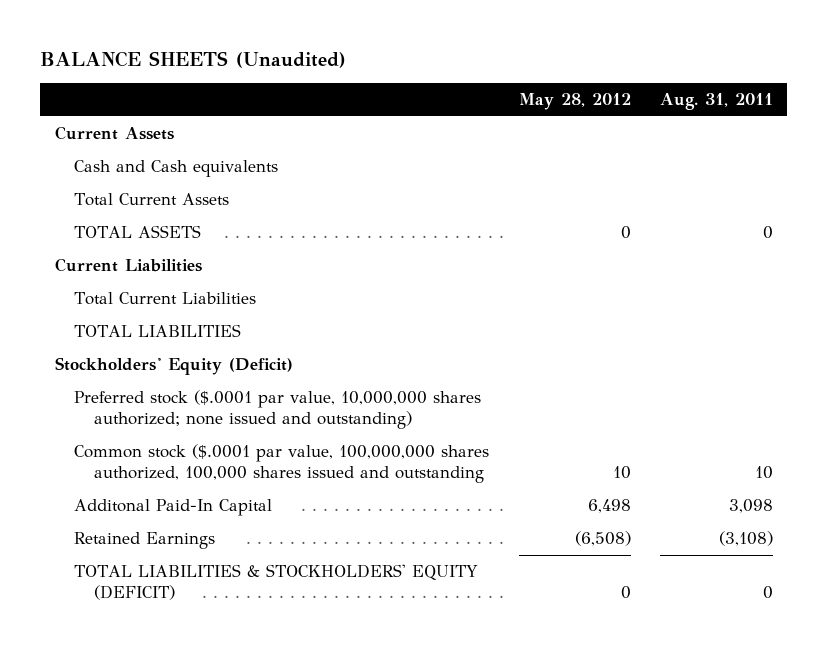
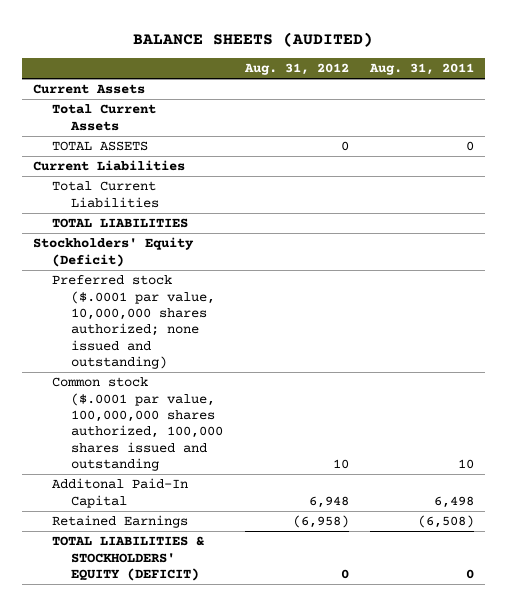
[40,51,347,69] BALANCE SHEETS (Unaudited) -> [133,31,374,47] BALANCE SHEETS (AUDITED)
[518,93,631,111] May 28, 2012 -> none
none -> [243,63,349,76] Aug. 31, 2012
[74,160,279,178] Cash and Cash equivalents -> none
[728,499,773,514] 3,098 -> [433,495,474,508] 6,498
[718,531,773,547] (3,108) -> [417,515,474,529] (6,508)

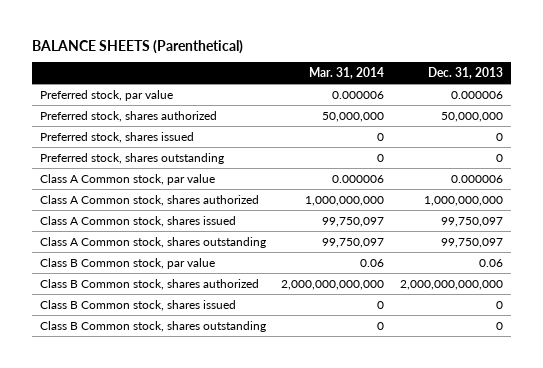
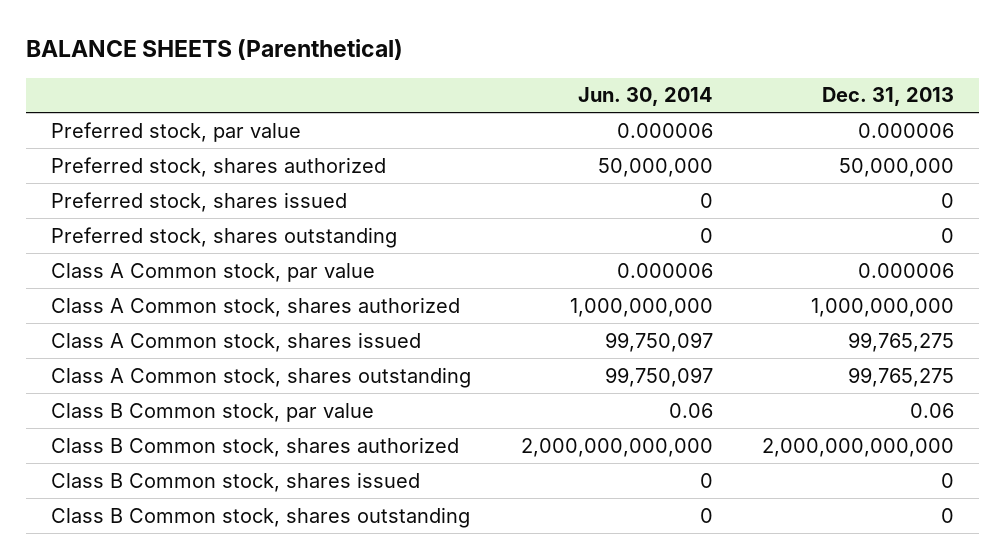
[309,67,385,80] Mar. 31, 2014 -> none
none -> [577,87,713,107] Jun. 30, 2014
[440,216,503,227] 99,750,097 -> [848,331,955,352] 99,765,275
[440,237,503,248] 99,750,097 -> [848,366,955,387] 99,765,275

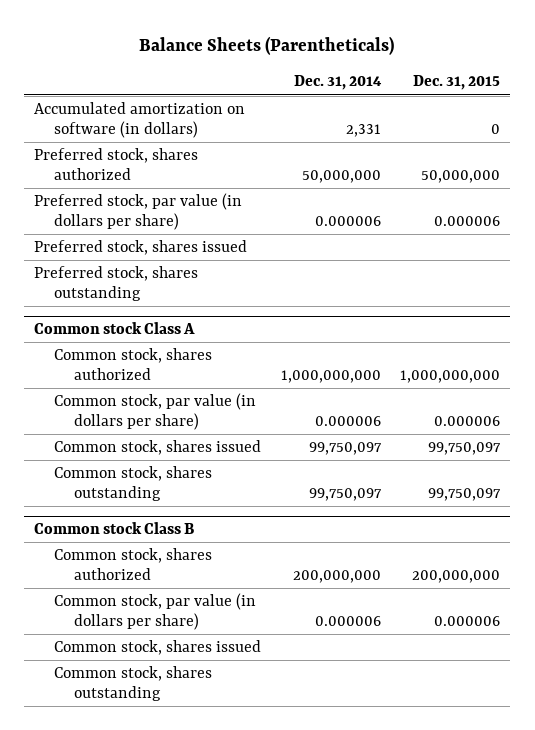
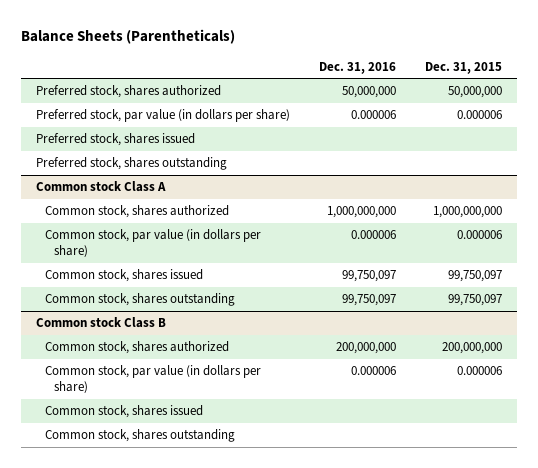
[293,75,382,91] Dec. 31, 2014 -> none
none -> [318,61,396,74] Dec. 31, 2016
[34,101,246,139] Accumulated amortization on software (in dollars) -> none

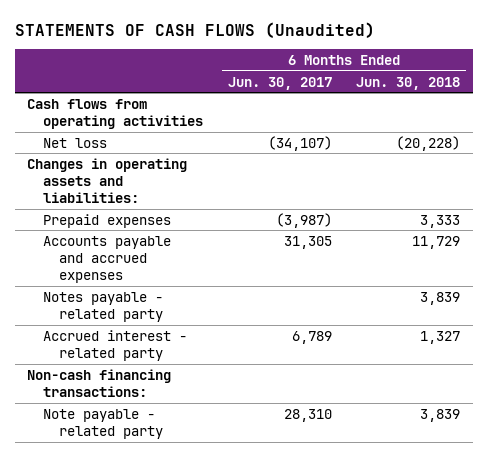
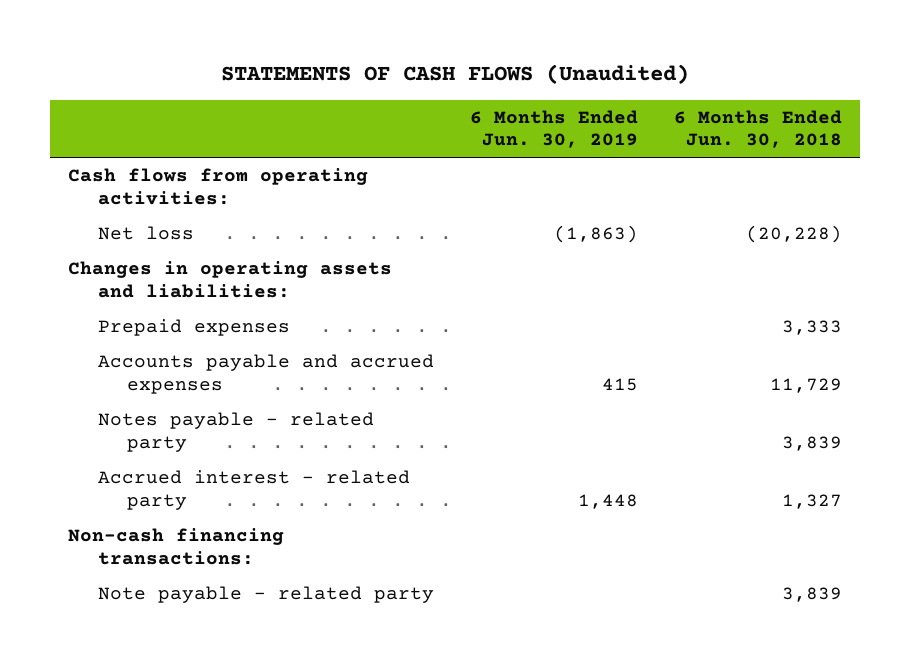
[227,76,332,90] Jun. 30, 2017 -> none
none -> [469,110,638,149] 6 Months Ended Jun. 30, 2019
[26,98,204,129] Cash flows from operating activities -> [68,168,369,205] Cash flows from operating activities:

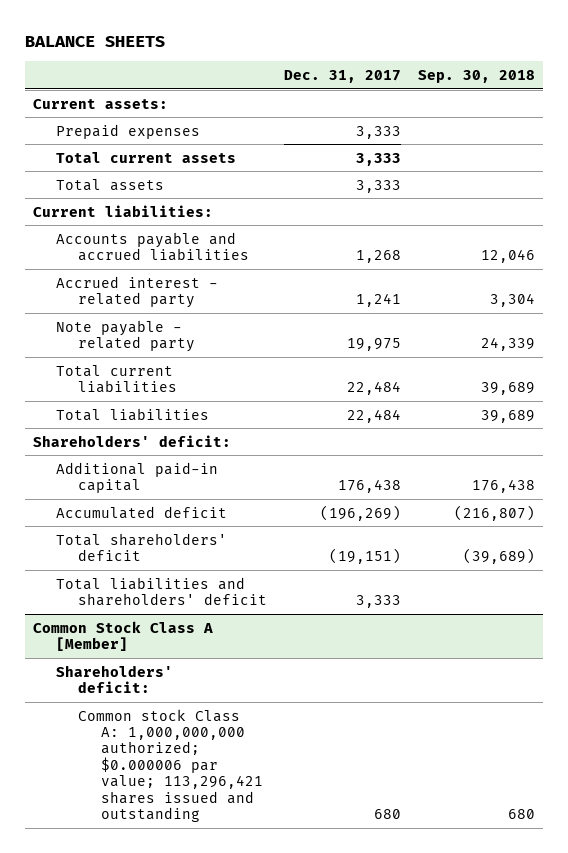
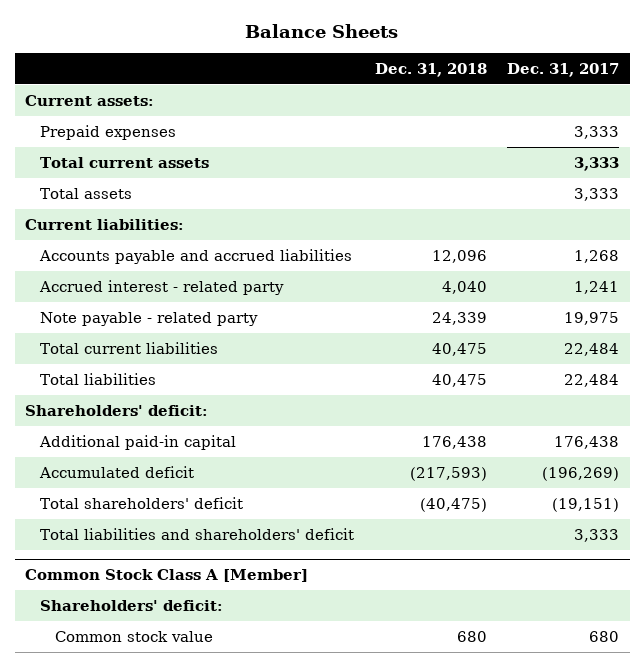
[25,36,166,48] BALANCE SHEETS -> [245,23,399,38] Balance Sheets
[417,69,535,83] Sep. 30, 2018 -> none
none -> [374,62,487,77] Dec. 31, 2018
[78,708,263,823] Common stock Class A: 1,000,000,000 authorized; $0.000006 par value; 113,296,421 shares issued and outstanding -> [55,630,214,642] Common stock value

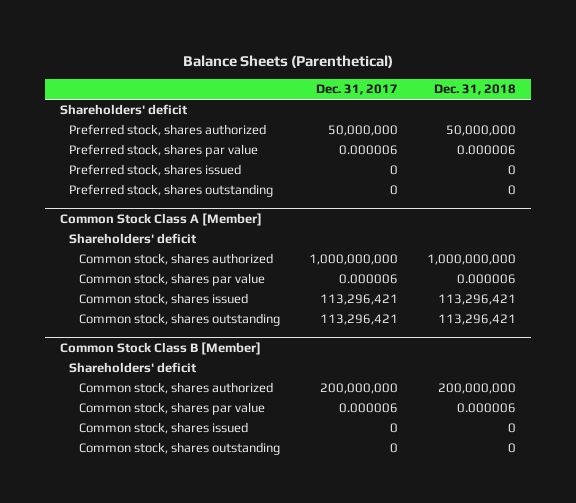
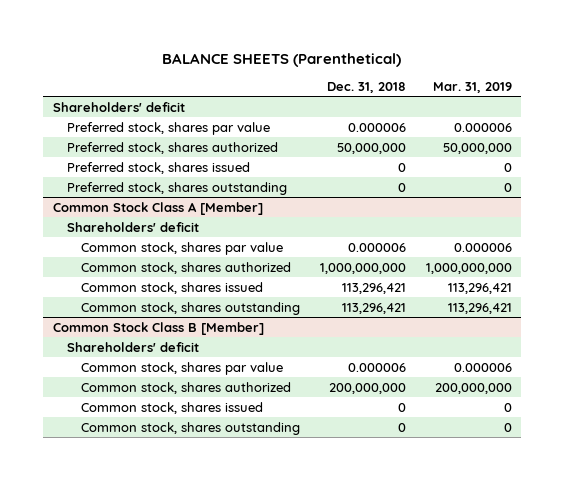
[183,54,394,68] Balance Sheets (Parenthetical) -> [162,52,402,67] BALANCE SHEETS (Parenthetical)
[316,84,399,96] Dec. 31, 2017 -> none
none -> [432,82,512,94] Mar. 31, 2019
[69,124,267,137] Preferred stock, shares authorized -> [67,141,279,154] Preferred stock, shares authorized
[78,253,273,266] Common stock, shares authorized -> [80,261,291,274] Common stock, shares authorized
[78,382,273,395] Common stock, shares authorized -> [80,381,291,394] Common stock, shares authorized

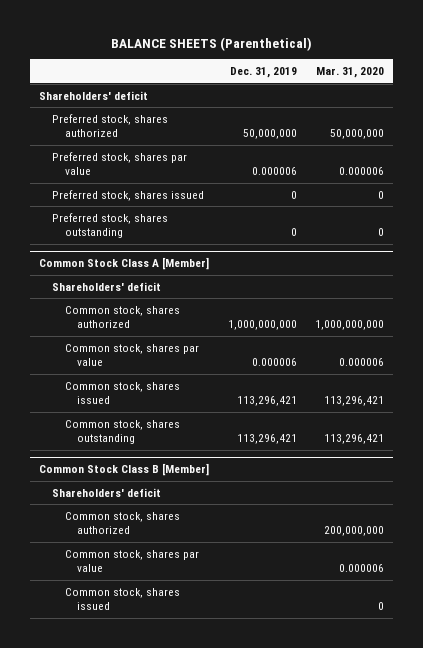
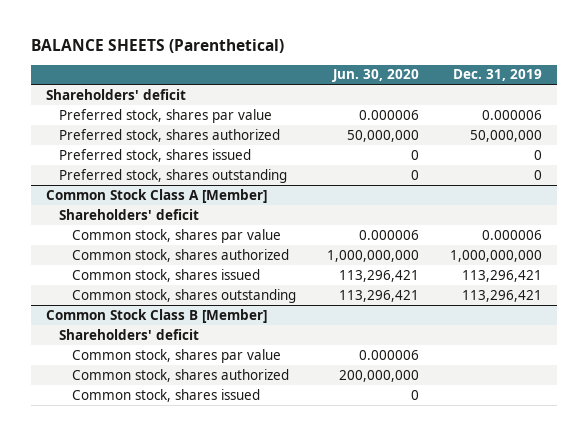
[315,67,384,79] Mar. 31, 2020 -> none
none -> [331,69,419,83] Jun. 30, 2020
[51,113,168,138] Preferred stock, shares authorized -> [58,128,280,142] Preferred stock, shares authorized
[64,305,180,329] Common stock, shares authorized -> [71,248,289,262] Common stock, shares authorized
[64,511,180,535] Common stock, shares authorized -> [71,368,289,382] Common stock, shares authorized

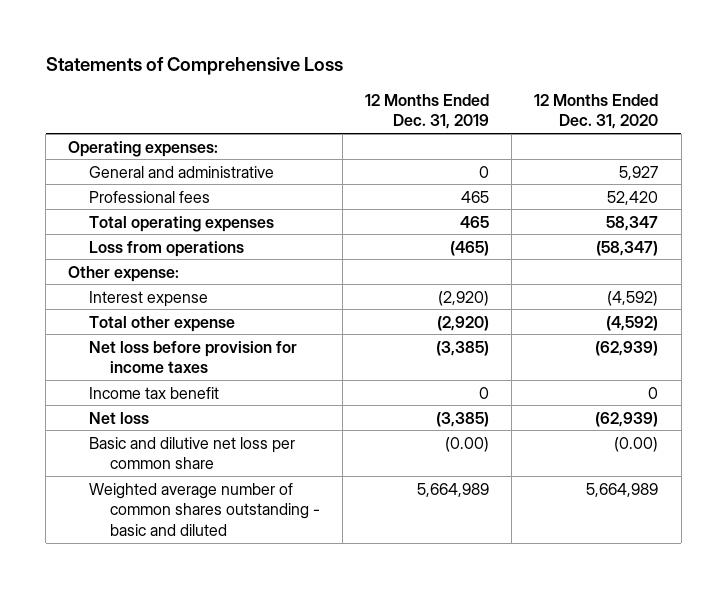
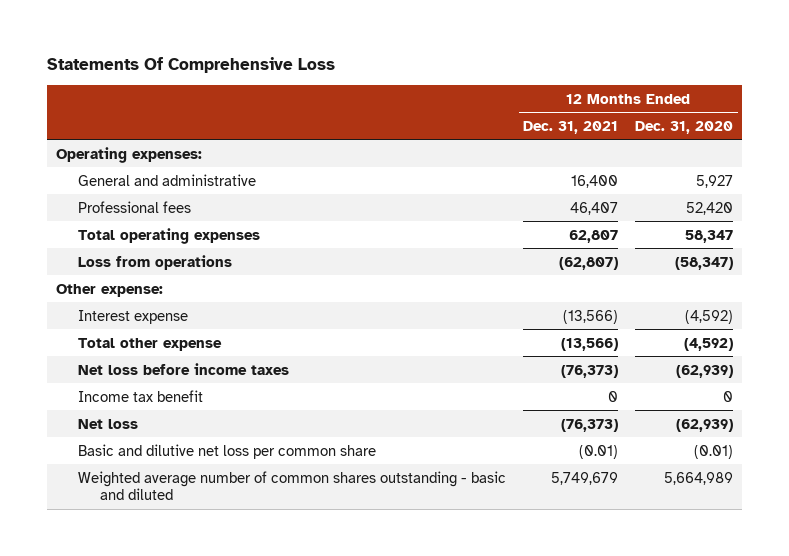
[45,56,343,75] Statements of Comprehensive Loss -> [47,57,336,74] Statements Of Comprehensive Loss
[365,93,490,130] 12 Months Ended Dec. 31, 2019 -> none
none -> [523,120,619,134] Dec. 31, 2021
[89,340,298,374] Net loss before provision for income taxes -> [77,362,289,375] Net loss before income taxes
[614,436,659,452] (0.00) -> [694,444,734,459] (0.01)

